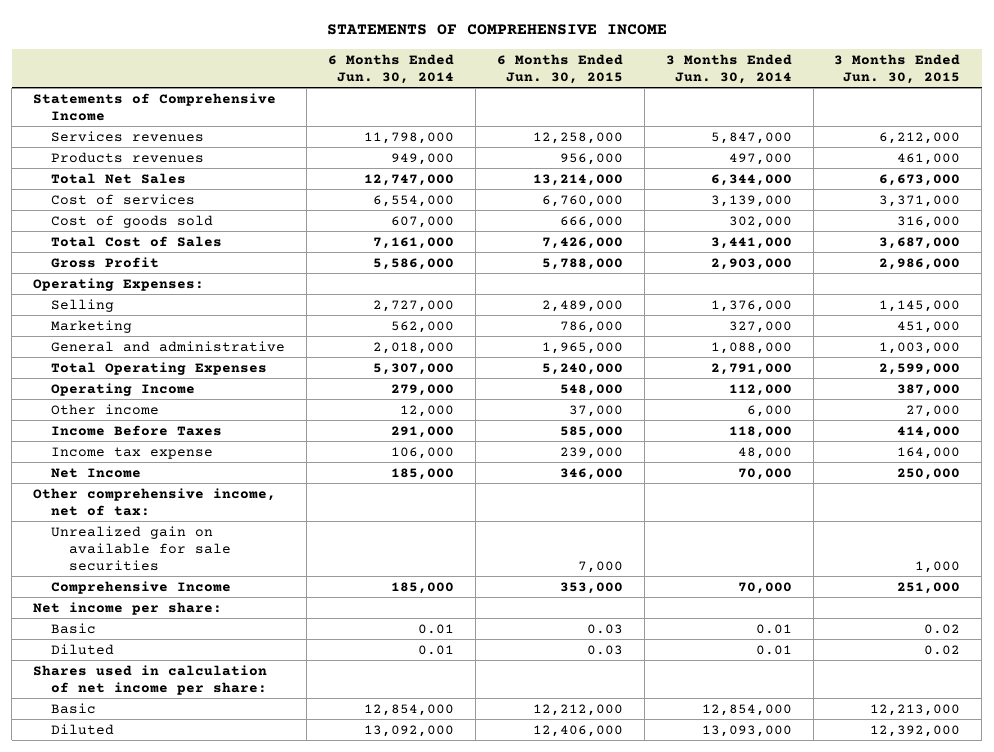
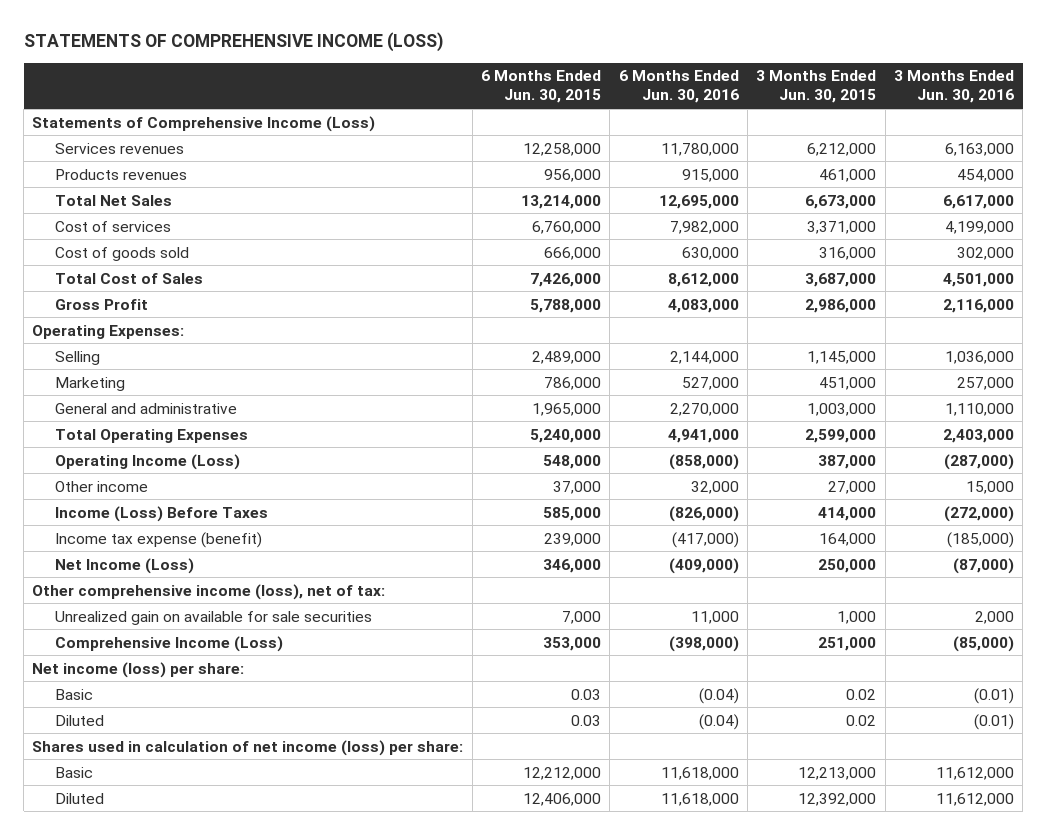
[326,24,667,36] STATEMENTS OF COMPREHENSIVE INCOME -> [23,32,443,53] STATEMENTS OF COMPREHENSIVE INCOME (LOSS)
[327,53,454,84] 6 Months Ended Jun. 30, 2014 -> none
[665,53,792,84] 3 Months Ended Jun. 30, 2014 -> none
none -> [618,70,739,104] 6 Months Ended Jun. 30, 2016
none -> [893,70,1014,104] 3 Months Ended Jun. 30, 2016
[33,92,277,121] Statements of Comprehensive Income -> [32,115,376,132] Statements of Comprehensive Income (Loss)
[51,382,196,396] Operating Income -> [54,453,240,470] Operating Income (Loss)
[51,424,223,436] Income Before Taxes -> [54,505,268,522] Income (Loss) Before Taxes
[51,446,214,459] Income tax expense -> [54,531,262,548] Income tax expense (benefit)
[51,467,142,478] Net Income -> [54,557,194,574] Net Income (Loss)
[33,487,277,516] Other comprehensive income, net of tax: -> [32,583,386,600] Other comprehensive income (loss), net of tax:
[51,580,232,594] Comprehensive Income -> [54,635,283,652] Comprehensive Income (Loss)
[33,601,223,615] Net income per share: -> [32,661,245,678] Net income (loss) per share:
[33,664,268,695] Shares used in calculation of net income per share: -> [32,739,464,756] Shares used in calculation of net income (loss) per share:

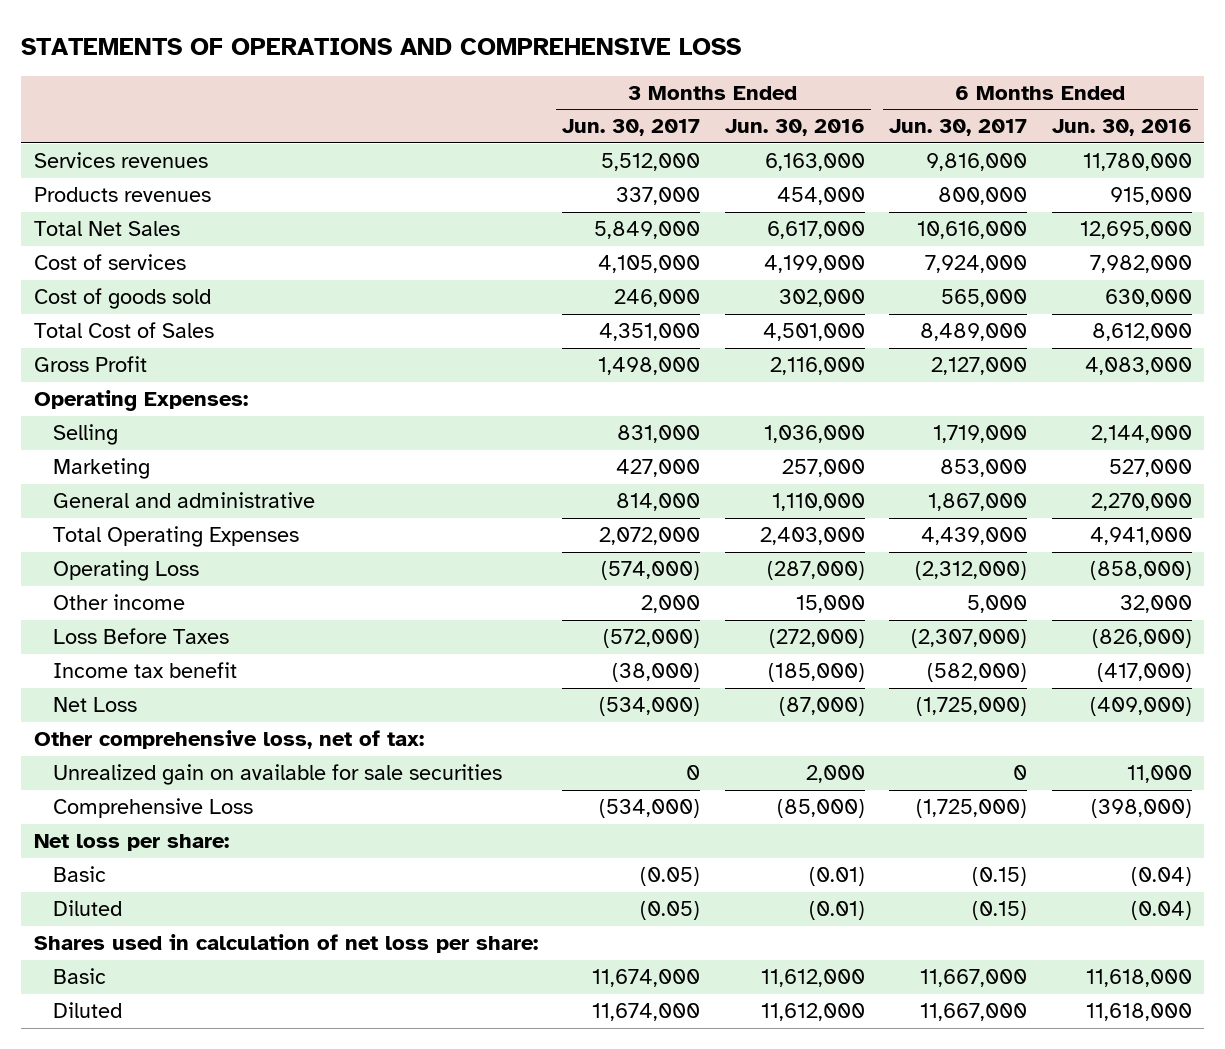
[23,32,443,53] STATEMENTS OF COMPREHENSIVE INCOME (LOSS) -> [21,37,742,55] STATEMENTS OF OPERATIONS AND COMPREHENSIVE LOSS
[481,70,602,104] 6 Months Ended Jun. 30, 2015 -> none
[756,70,877,104] 3 Months Ended Jun. 30, 2015 -> none
none -> [562,119,701,137] Jun. 30, 2017
none -> [889,119,1028,137] Jun. 30, 2017
[32,115,376,132] Statements of Comprehensive Income (Loss) -> none
[54,453,240,470] Operating Income (Loss) -> [52,560,199,582] Operating Loss
[54,505,268,522] Income (Loss) Before Taxes -> [52,628,229,645] Loss Before Taxes
[54,531,262,548] Income tax expense (benefit) -> [52,662,237,679] Income tax benefit
[54,557,194,574] Net Income (Loss) -> [52,697,137,713] Net Loss
[32,583,386,600] Other comprehensive income (loss), net of tax: -> [33,730,424,750] Other comprehensive loss, net of tax:
[54,635,283,652] Comprehensive Income (Loss) -> [52,798,253,819] Comprehensive Loss
[32,661,245,678] Net income (loss) per share: -> [33,834,229,852] Net loss per share:
[32,739,464,756] Shares used in calculation of net income (loss) per share: -> [33,934,538,954] Shares used in calculation of net loss per share:

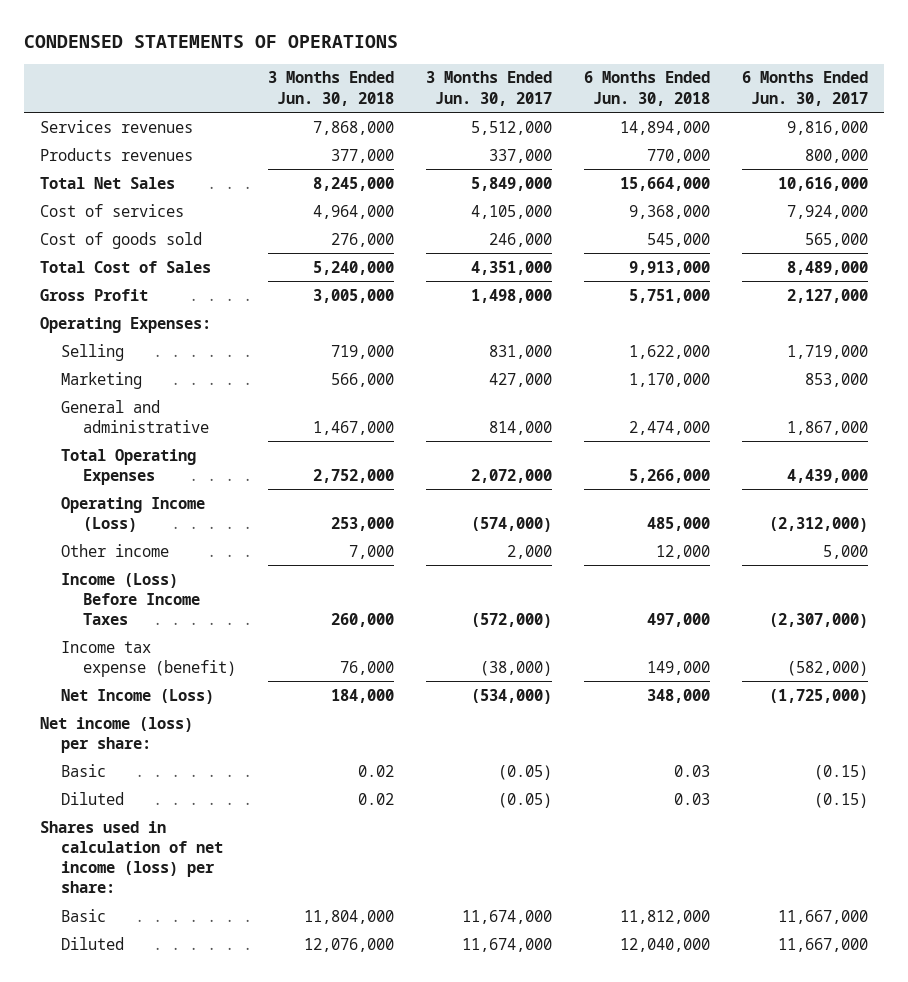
[21,37,742,55] STATEMENTS OF OPERATIONS AND COMPREHENSIVE LOSS -> [24,35,399,49] CONDENSED STATEMENTS OF OPERATIONS
[724,119,865,137] Jun. 30, 2016 -> none
[1051,119,1192,137] Jun. 30, 2016 -> none
none -> [267,71,394,106] 3 Months Ended Jun. 30, 2018
none -> [583,71,710,106] 6 Months Ended Jun. 30, 2018
[52,560,199,582] Operating Loss -> [61,496,206,532] Operating Income (Loss)
[33,730,424,750] Other comprehensive loss, net of tax: -> none
[52,764,502,786] Unrealized gain on available for sale securities -> none
[52,798,253,819] Comprehensive Loss -> none
[52,628,229,645] Loss Before Taxes -> [61,572,200,626] Income (Loss) Before Income Taxes
[52,662,237,679] Income tax benefit -> [61,640,236,677] Income tax expense (benefit)
[52,697,137,713] Net Loss -> [61,688,215,704] Net Income (Loss)
[33,834,229,852] Net loss per share: -> [40,716,194,753] Net income (loss) per share:
[33,934,538,954] Shares used in calculation of net loss per share: -> [40,820,224,894] Shares used in calculation of net income (loss) per share:

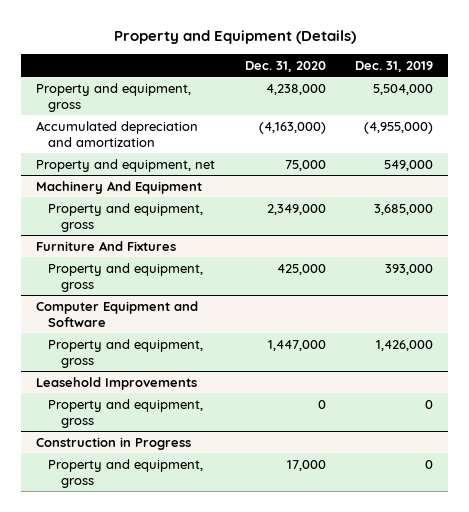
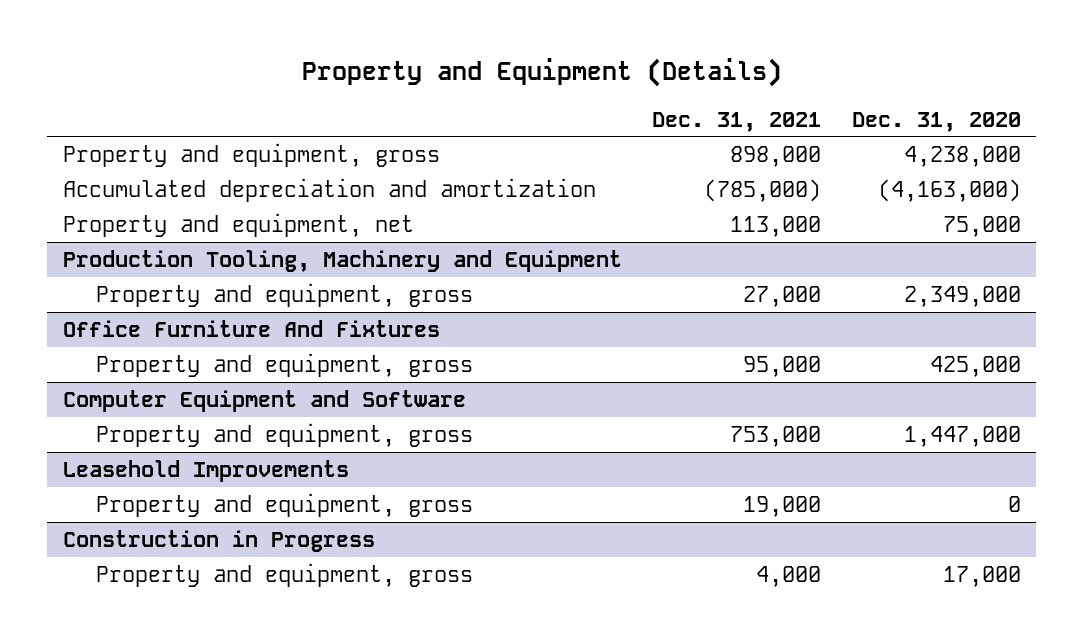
[355,60,434,72] Dec. 31, 2019 -> none
none -> [652,111,822,132] Dec. 31, 2021
[35,180,202,194] Machinery And Equipment -> [62,249,622,272] Production Tooling, Machinery and Equipment
[35,240,176,251] Furniture And Fixtures -> [62,319,440,337] Office Furniture And Fixtures

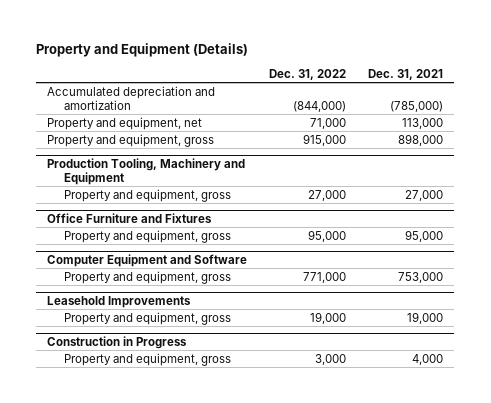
[852,111,1022,132] Dec. 31, 2020 -> none
none -> [269,68,347,80] Dec. 31, 2022
[62,142,440,167] Property and equipment, gross -> [47,133,215,147] Property and equipment, gross
[62,319,440,337] Office Furniture And Fixtures -> [47,212,213,223] Office Furniture and Fixtures

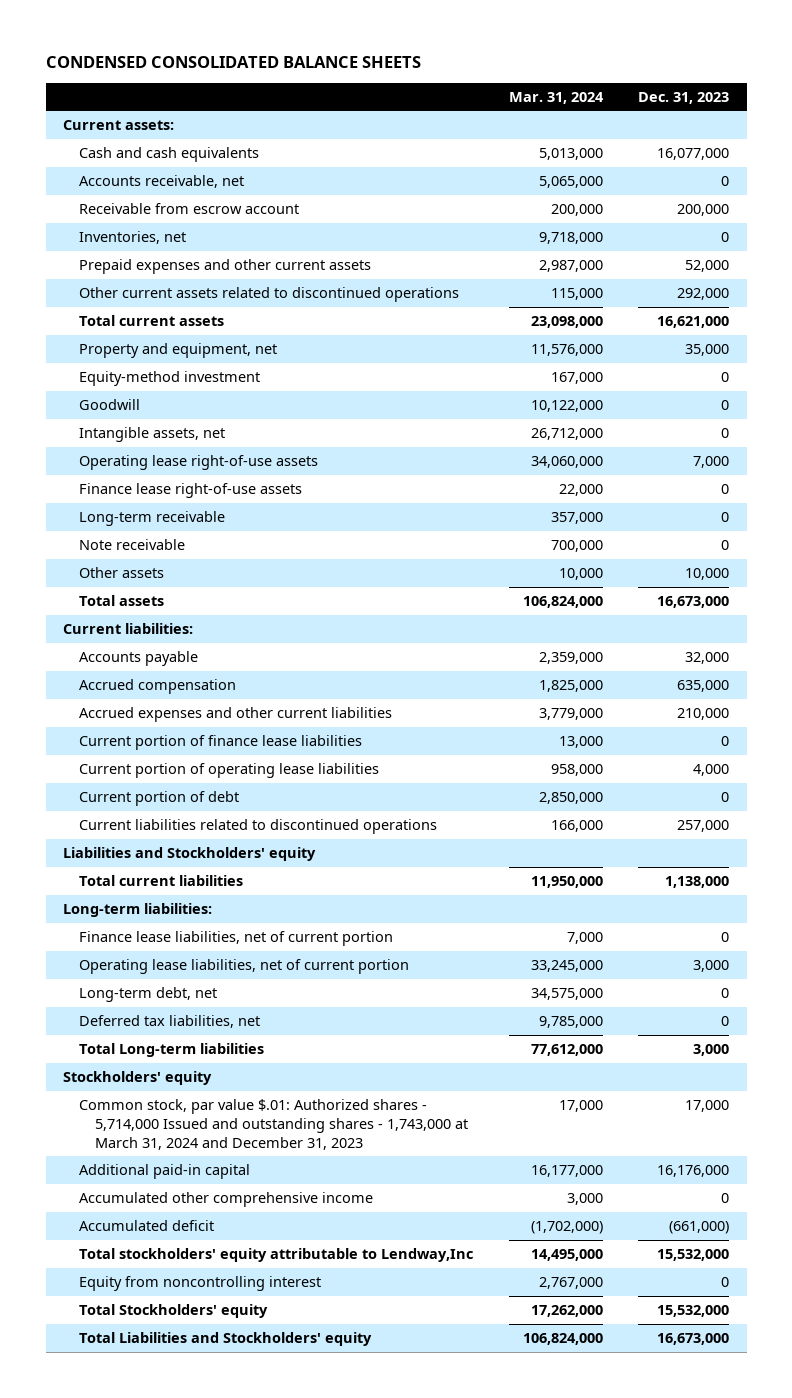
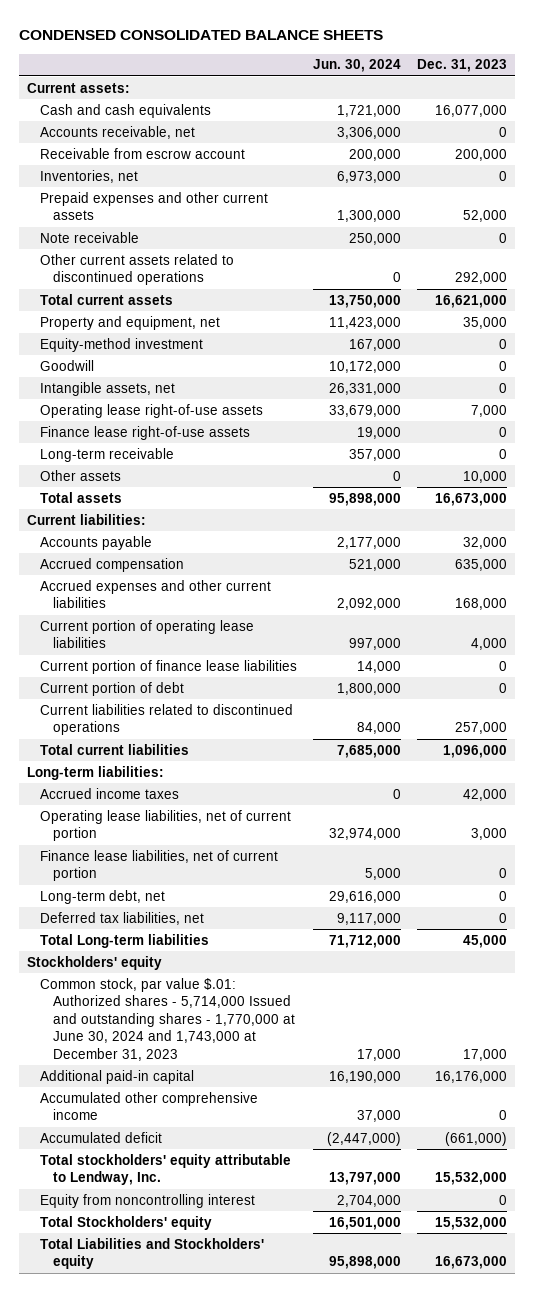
[508,91,604,104] Mar. 31, 2024 -> none
none -> [312,59,401,73] Jun. 30, 2024
[79,539,186,551] Note receivable -> [40,231,140,243] Note receivable
[676,708,729,721] 210,000 -> [454,598,507,611] 168,000
[79,735,363,751] Current portion of finance lease liabilities -> [40,659,298,674] Current portion of finance lease liabilities
[63,847,317,862] Liabilities and Stockholders' equity -> none
[664,876,729,889] 1,138,000 -> [442,744,507,758] 1,096,000
none -> [40,787,180,799] Accrued income taxes
[79,931,394,947] Finance lease liabilities, net of current portion -> [40,849,279,882] Finance lease liabilities, net of current portion
[692,1044,729,1057] 3,000 -> [462,934,507,948] 45,000
[79,1099,469,1150] Common stock, par value $.01: Authorized shares - 5,714,000 Issued and outstanding shares - 1,743,000 at March 31, 2024 and December 31, 2023 -> [40,977,296,1061] Common stock, par value $.01: Authorized shares - 5,714,000 Issued and outstanding shares - 1,770,000 at June 30, 2024 and 1,743,000 at December 31, 2023
[79,1248,474,1263] Total stockholders' equity attributable to Lendway,Inc -> [40,1153,292,1186] Total stockholders' equity attributable to Lendway, Inc.

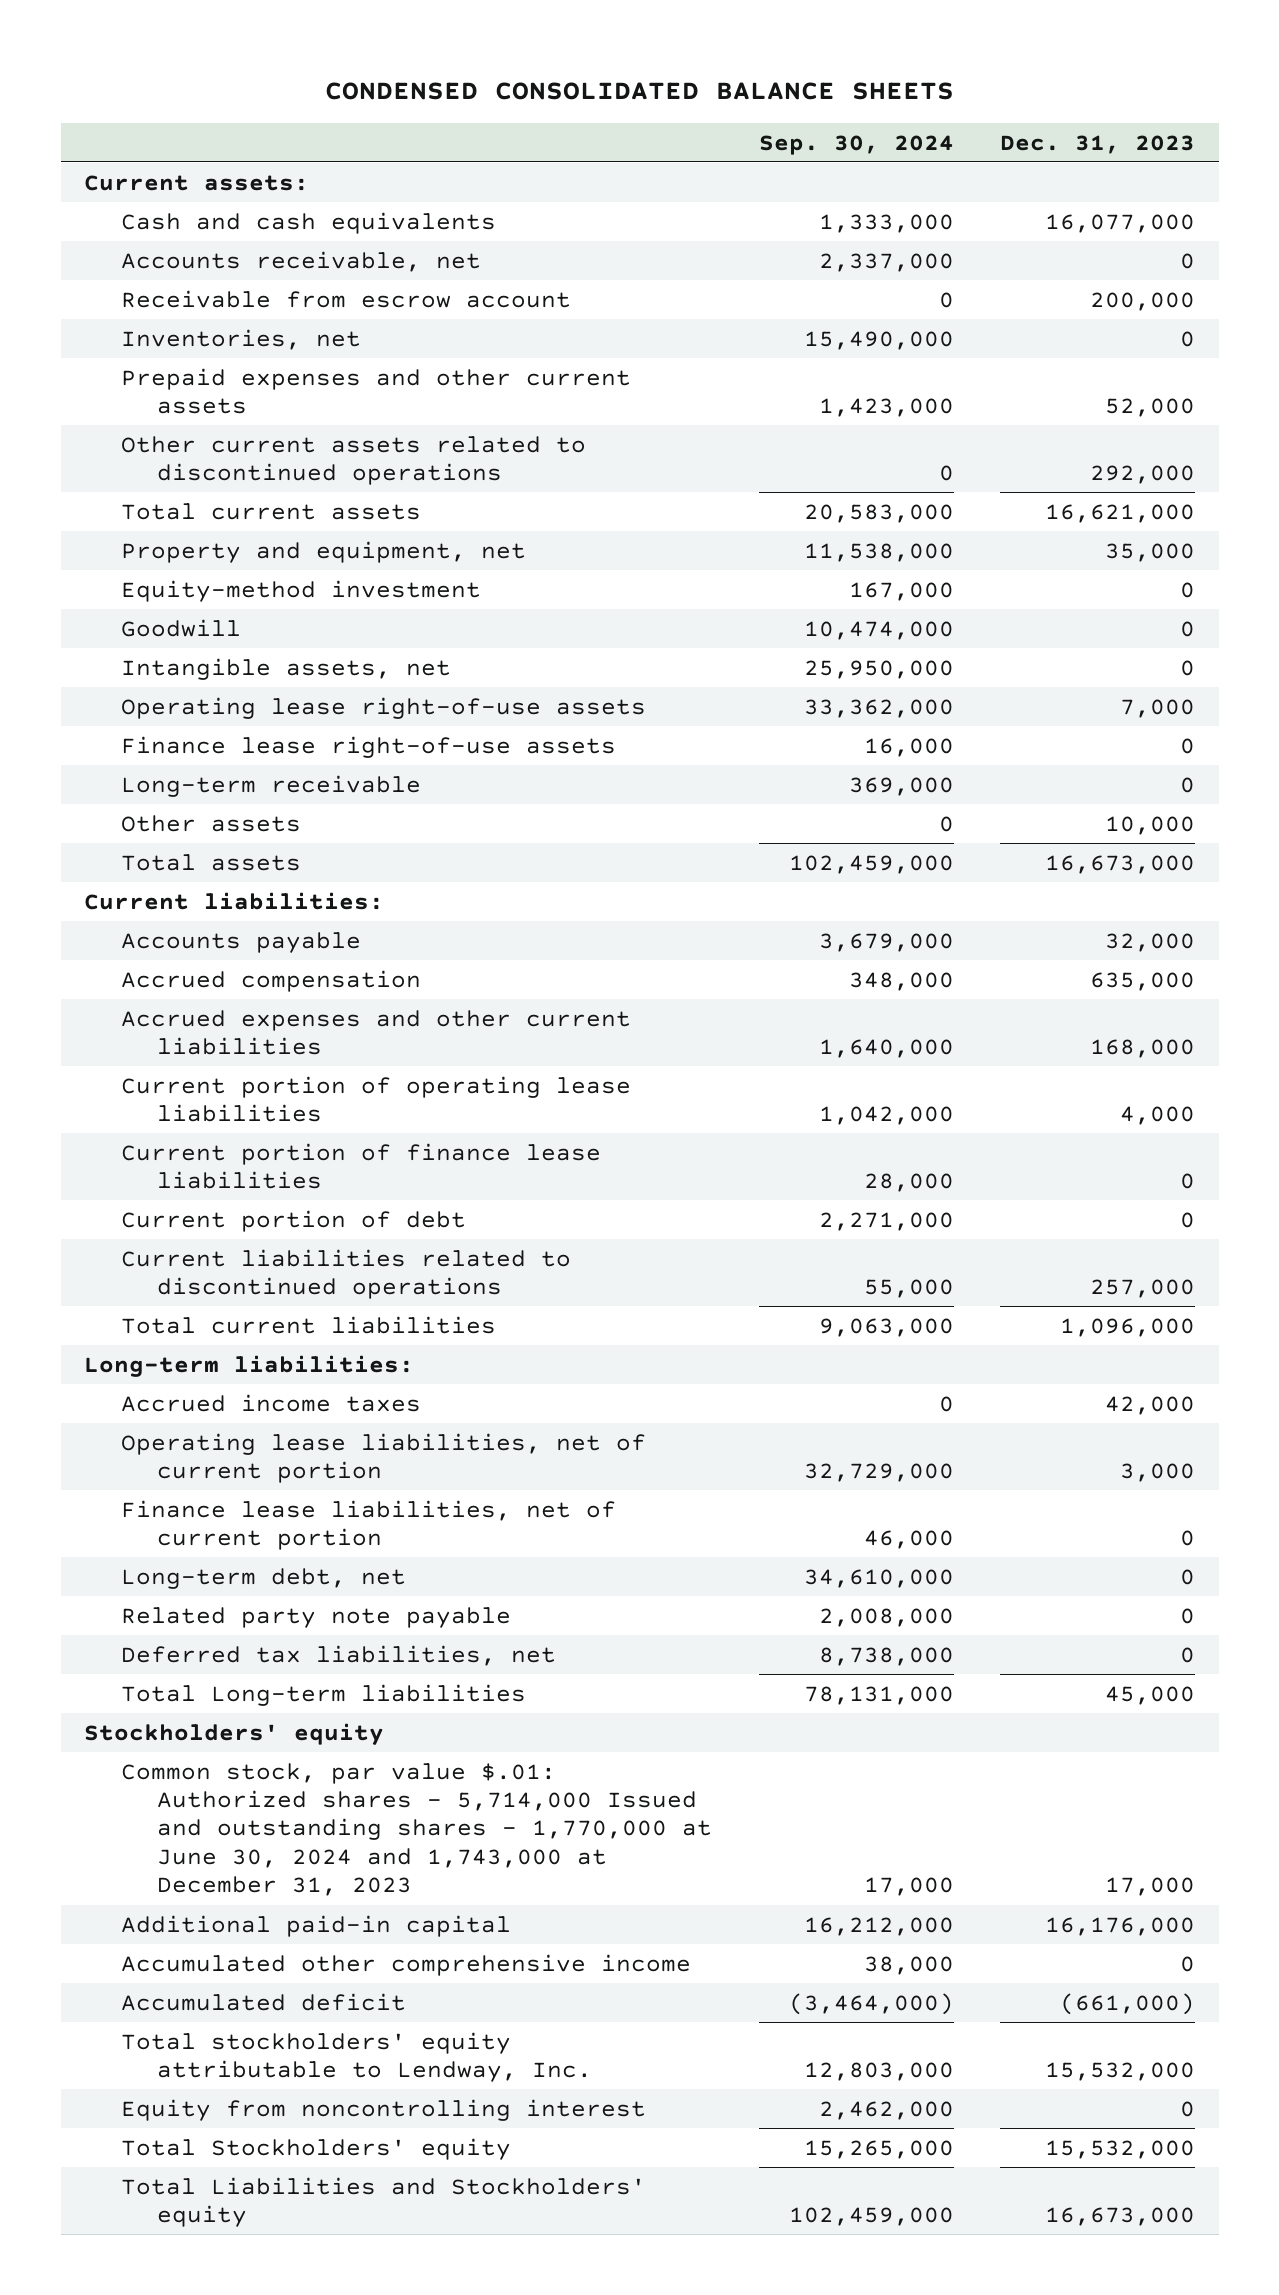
[312,59,401,73] Jun. 30, 2024 -> none
none -> [758,134,954,155] Sep. 30, 2024
[40,231,140,243] Note receivable -> none
none -> [120,1606,511,1628] Related party note payable

